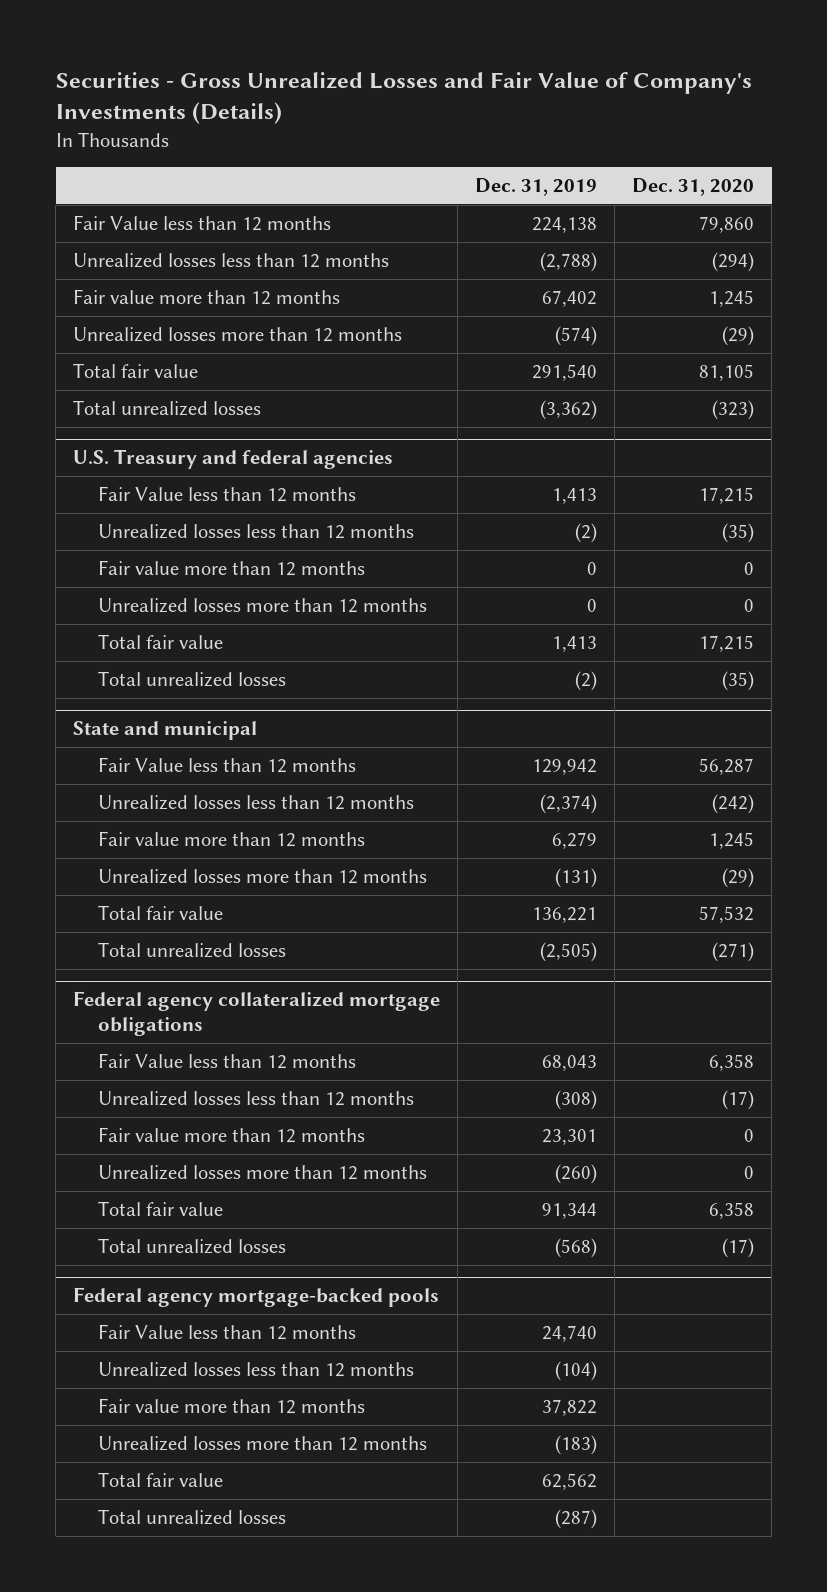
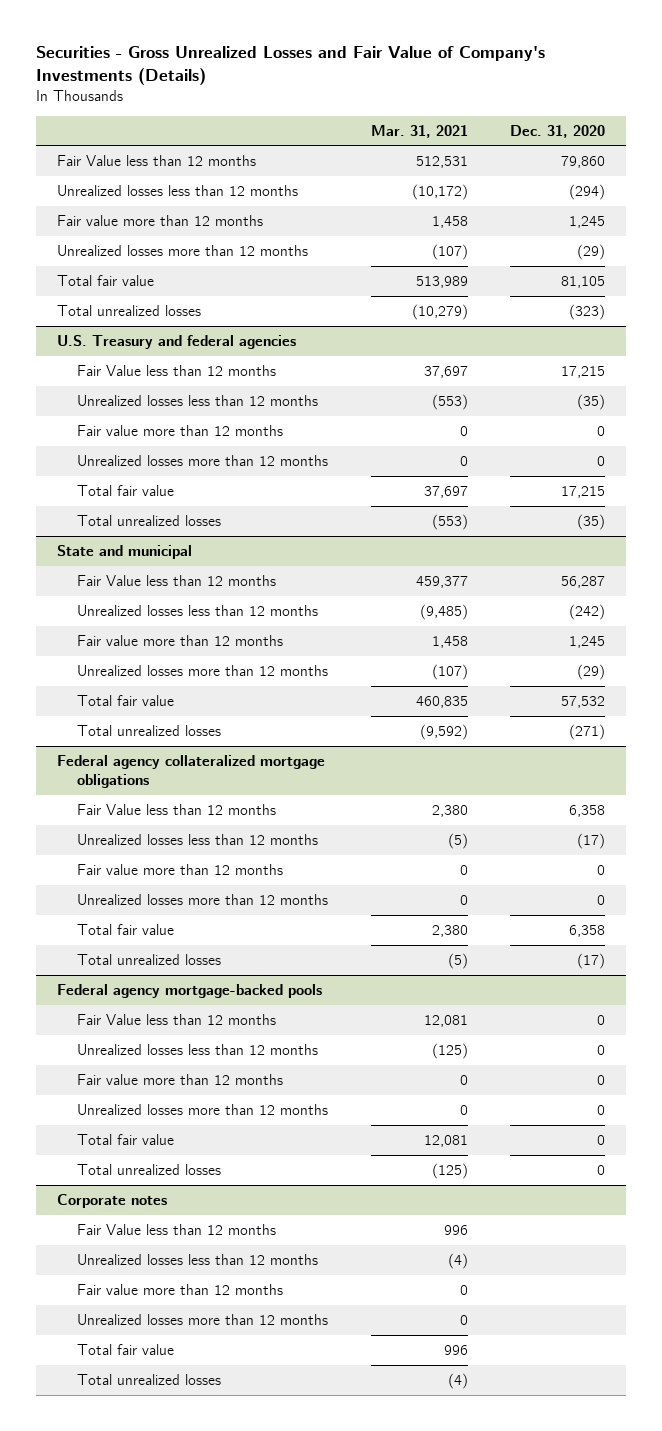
[475,178,598,197] Dec. 31, 2019 -> none
none -> [370,124,468,138] Mar. 31, 2021
none -> [76,1014,276,1026] Fair Value less than 12 months
none -> [76,1044,318,1056] Unrealized losses less than 12 months
none -> [76,1074,283,1086] Fair value more than 12 months
none -> [76,1104,328,1116] Unrealized losses more than 12 months
none -> [76,1134,174,1146] Total fair value
none -> [76,1164,221,1176] Total unrealized losses
none -> [57,1194,168,1209] Corporate notes

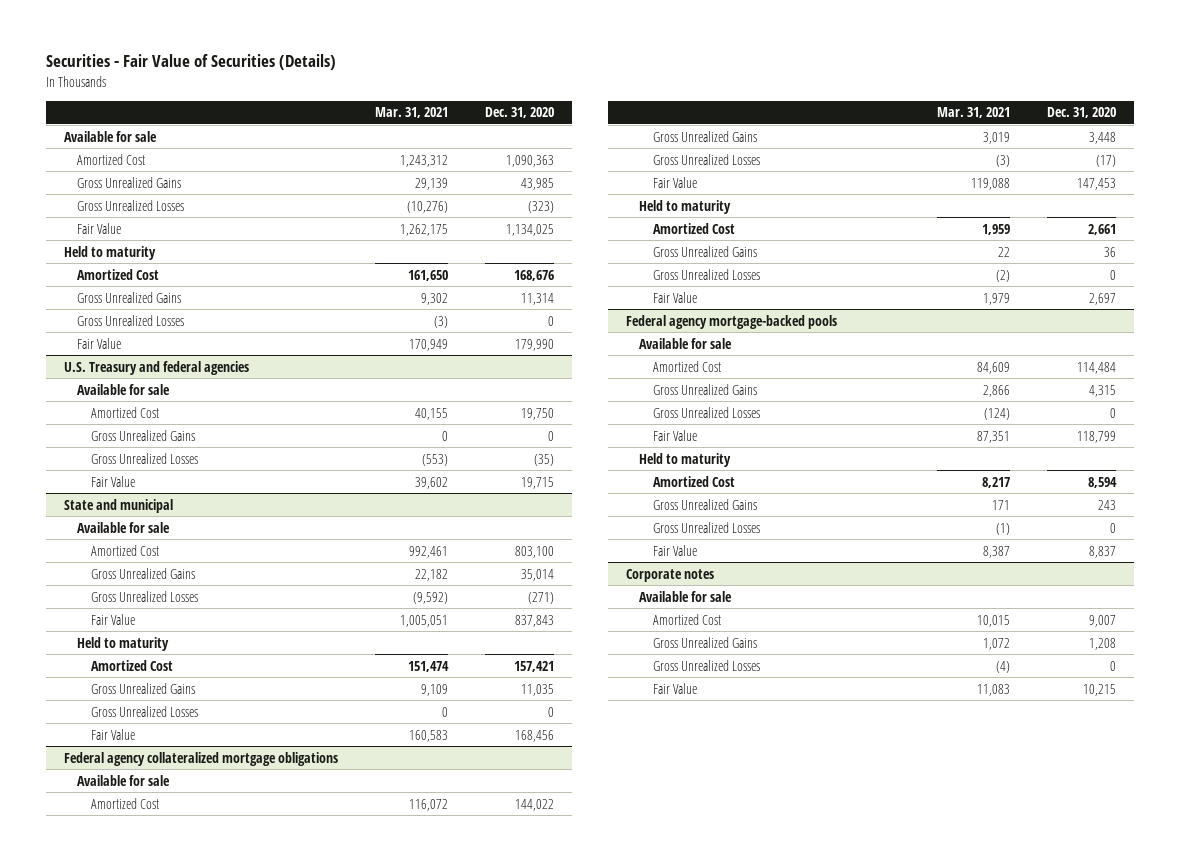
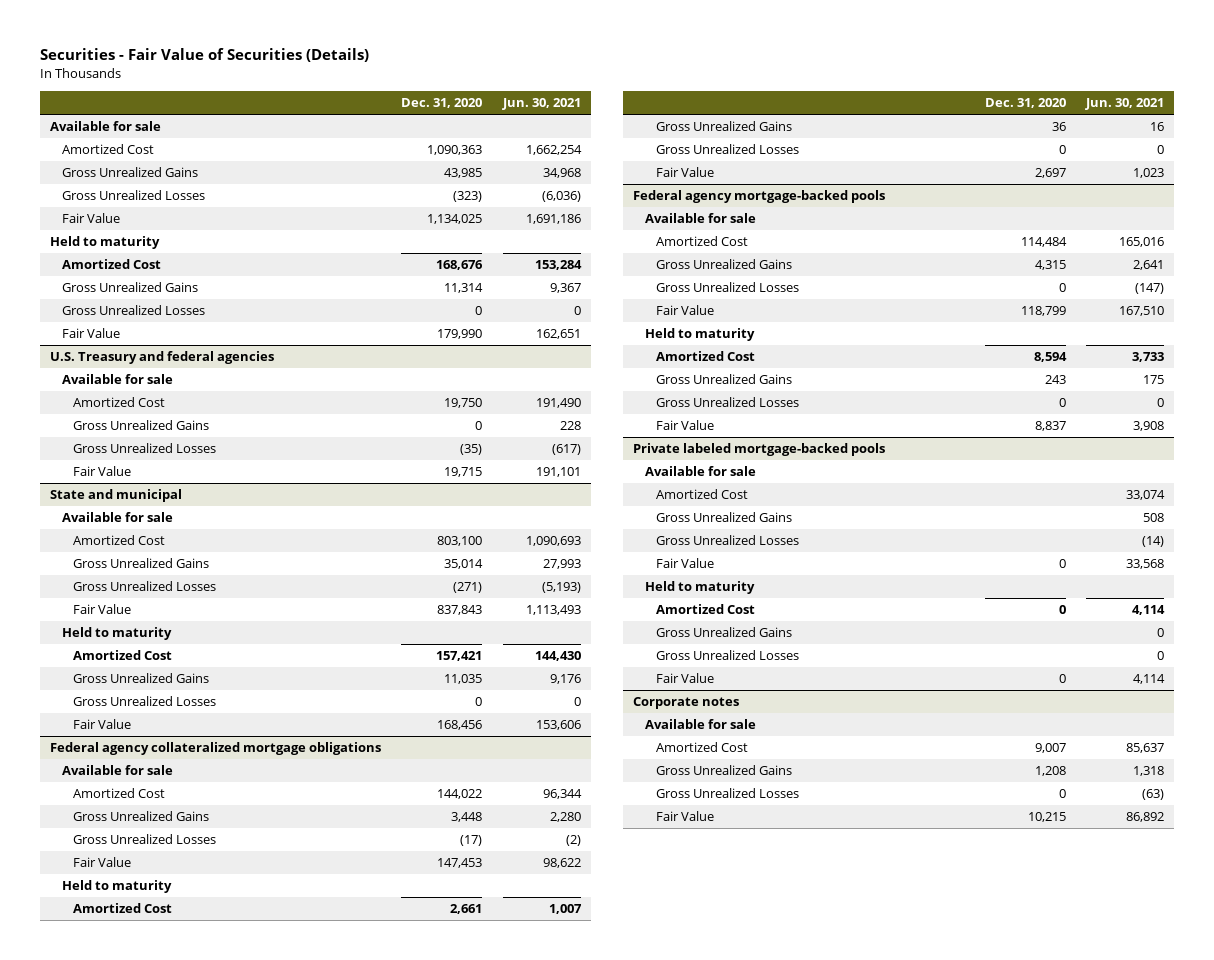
[374,107,448,119] Mar. 31, 2021 -> none
none -> [501,98,581,111] Jun. 30, 2021
none -> [633,443,886,457] Private labeled mortgage-backed pools
none -> [644,466,756,477] Available for sale
none -> [656,489,749,500] Amortized Cost
none -> [656,512,793,523] Gross Unrealized Gains
none -> [656,535,800,546] Gross Unrealized Losses
none -> [656,558,715,569] Fair Value
none -> [644,581,755,595] Held to maturity
none -> [656,604,756,615] Amortized Cost
none -> [656,627,793,638] Gross Unrealized Gains
none -> [656,650,800,661] Gross Unrealized Losses
none -> [656,673,715,684] Fair Value

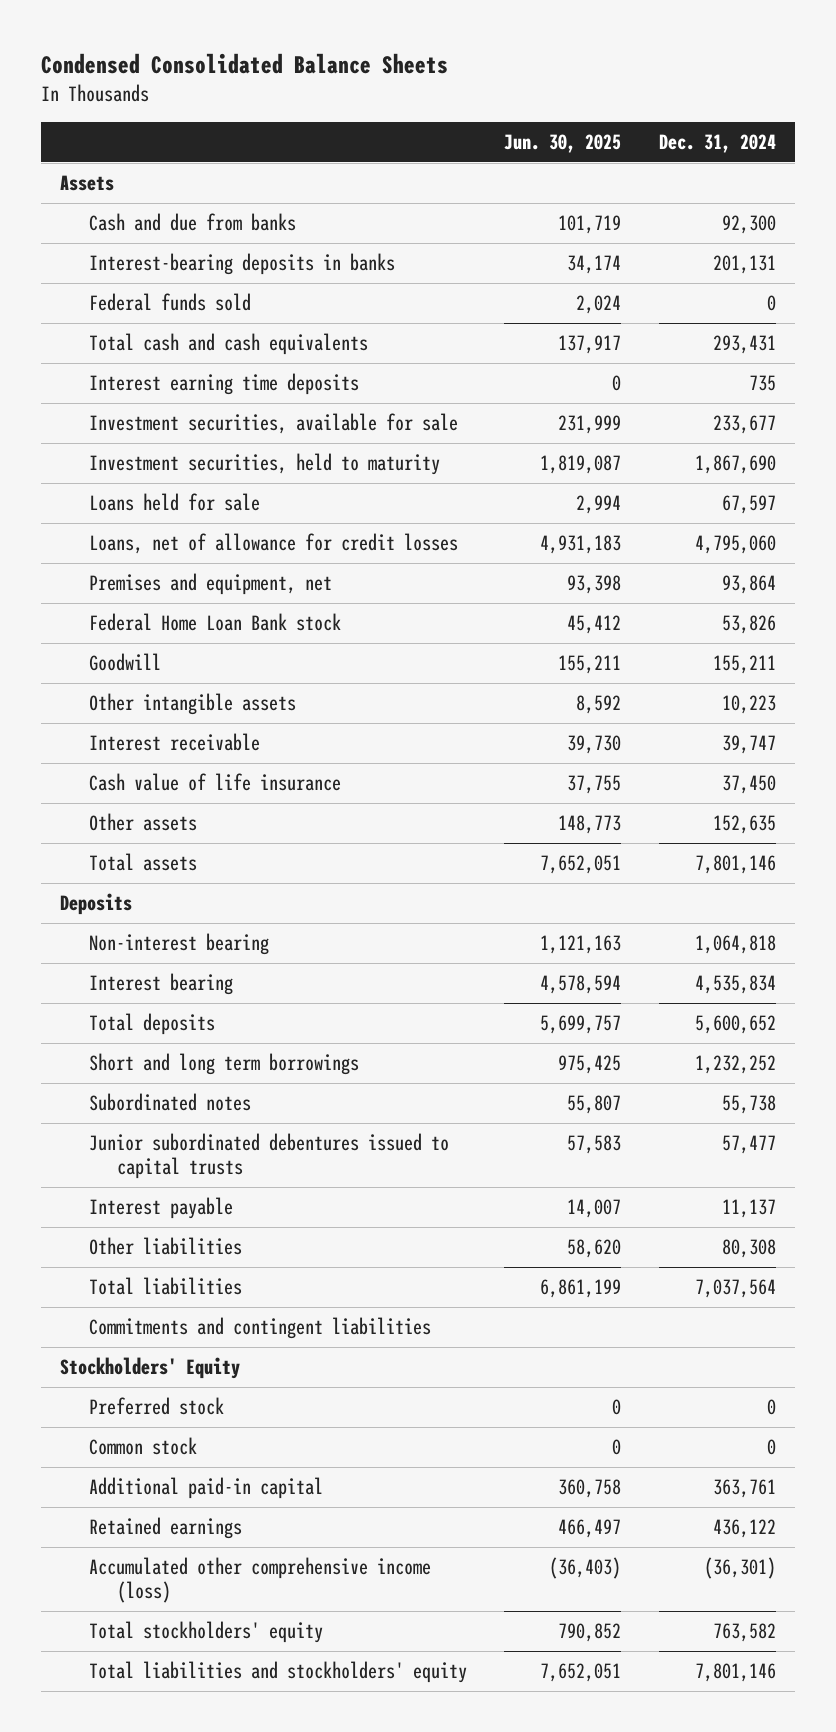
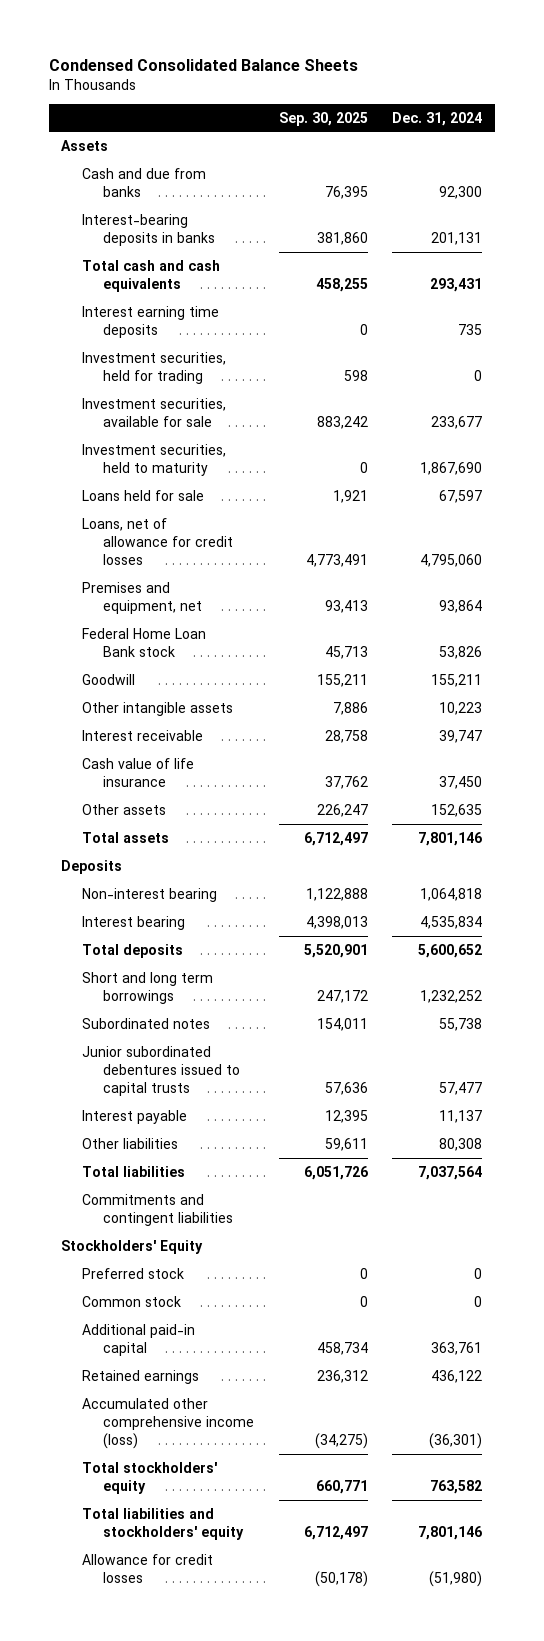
[504,134,622,154] Jun. 30, 2025 -> none
none -> [278,111,368,126] Sep. 30, 2025
[88,293,251,312] Federal funds sold -> none
none -> [82,351,227,384] Investment securities, held for trading
none -> [82,1553,214,1583] Allowance for credit losses

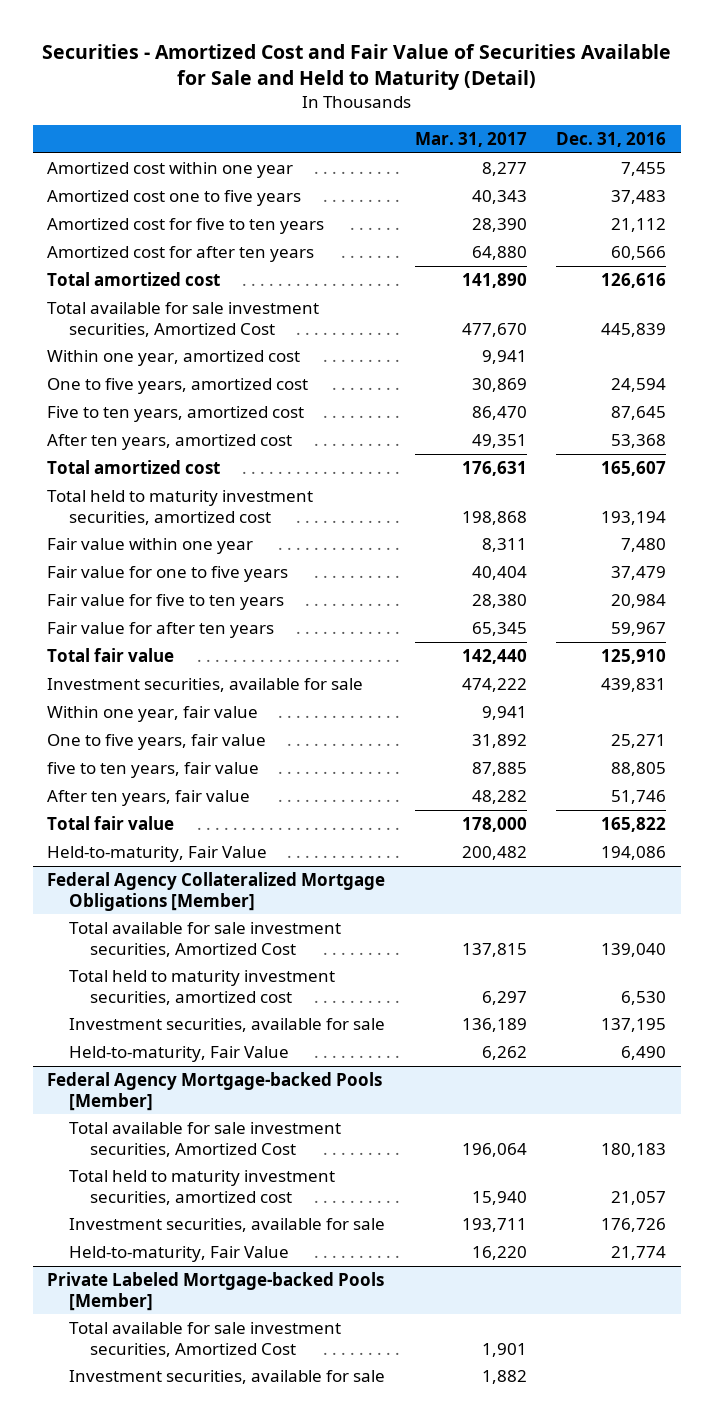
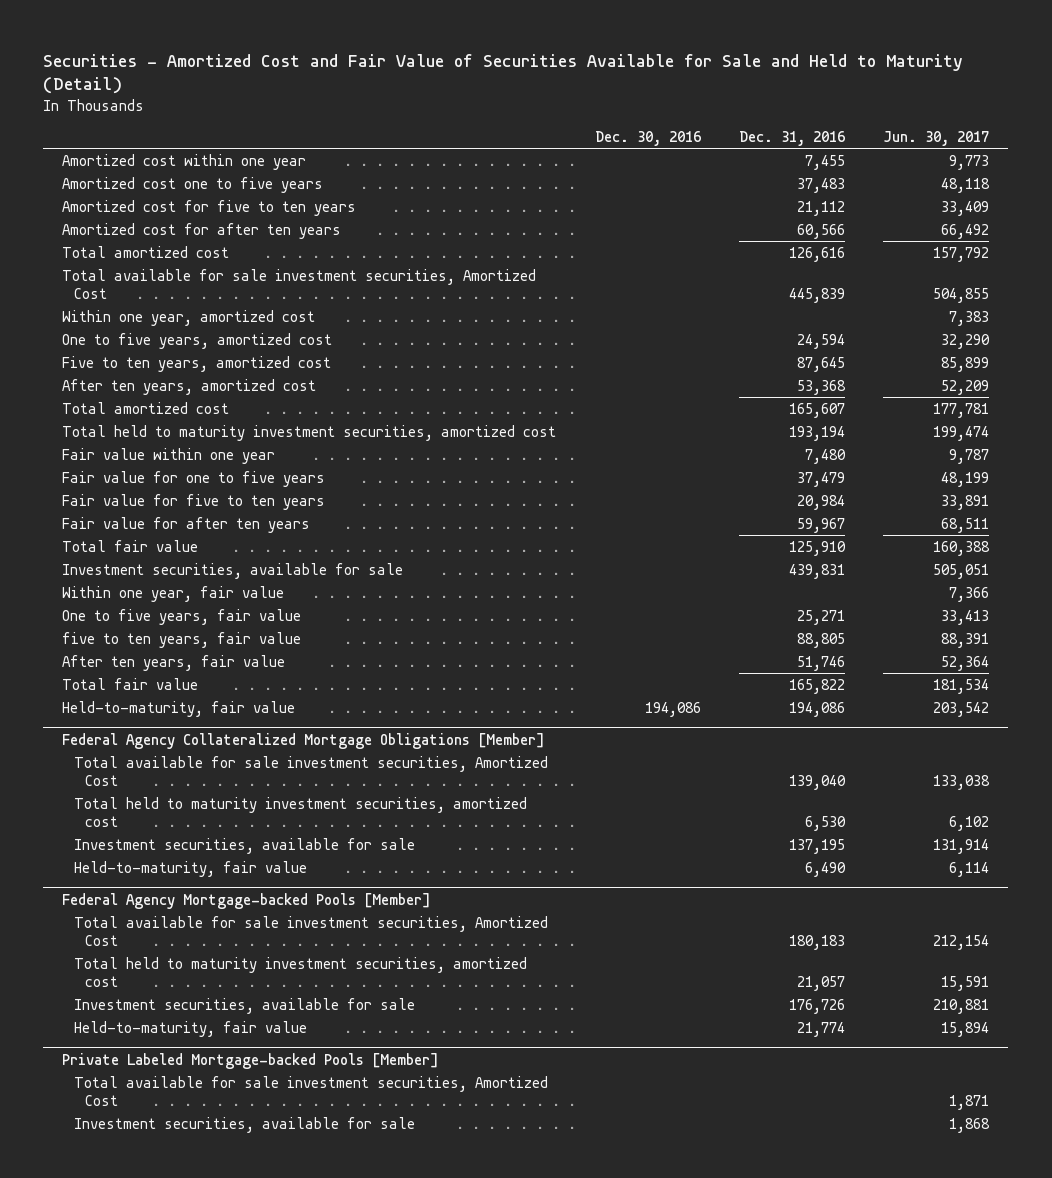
[414,131,527,147] Mar. 31, 2017 -> none
none -> [594,131,701,147] Dec. 30, 2016
none -> [883,131,990,147] Jun. 30, 2017
[47,845,268,862] Held-to-maturity, Fair Value -> [62,700,296,717] Held-to-maturity, fair value
[68,1045,289,1062] Held-to-maturity, Fair Value -> [73,860,307,877] Held-to-maturity, fair value
[68,1245,289,1262] Held-to-maturity, Fair Value -> [73,1020,307,1037] Held-to-maturity, fair value

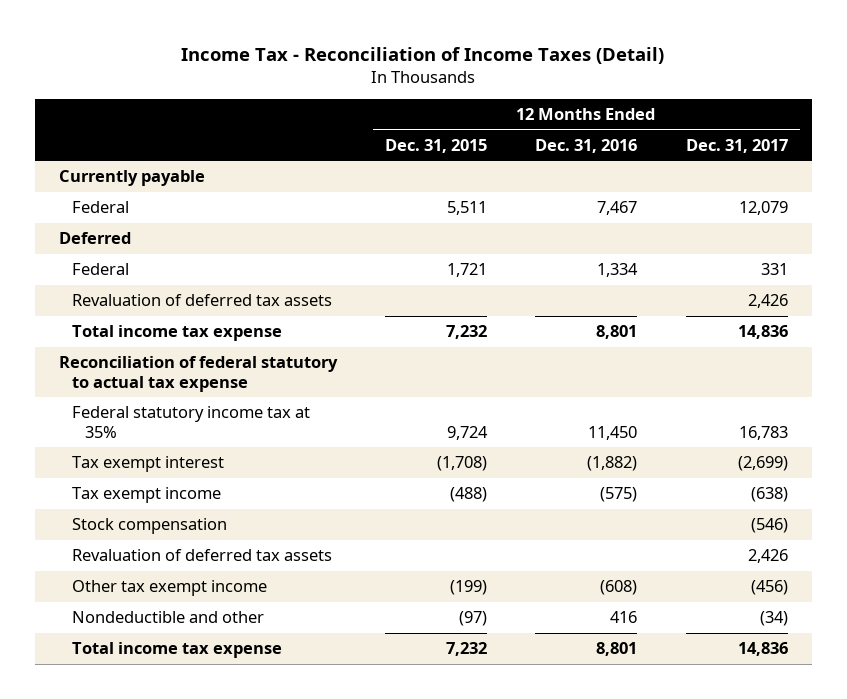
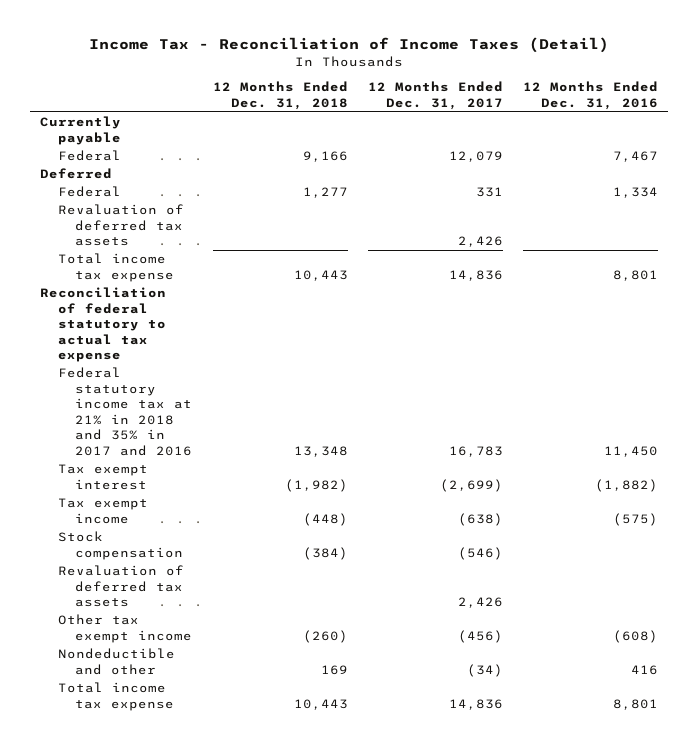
[385,138,488,153] Dec. 31, 2015 -> none
none -> [212,81,348,110] 12 Months Ended Dec. 31, 2018
[72,406,311,438] Federal statutory income tax at 35% -> [57,367,193,456] Federal statutory income tax at 21% in 2018 and 35% in 2017 and 2016

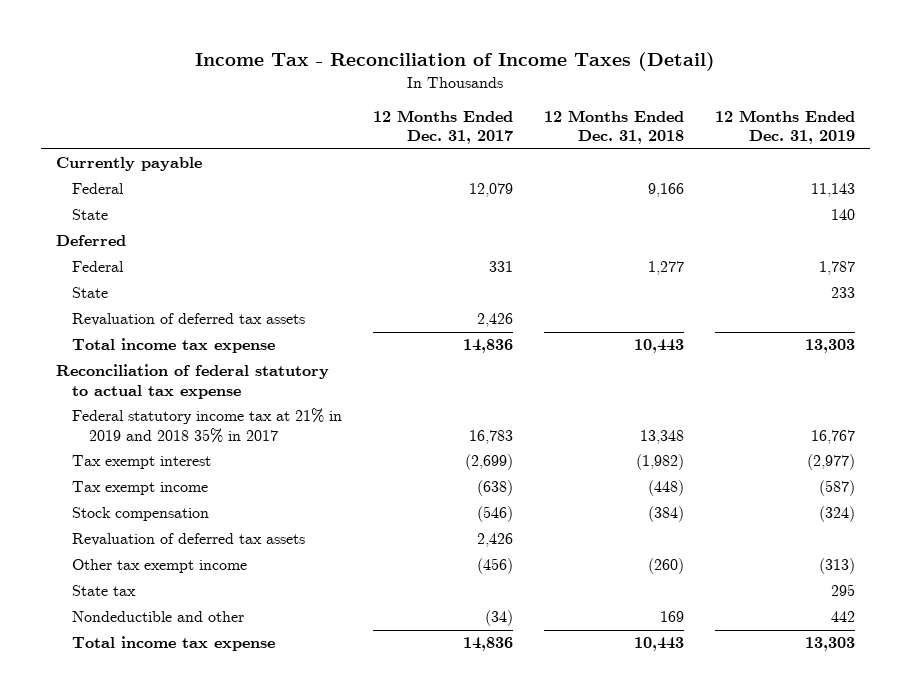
[523,81,659,110] 12 Months Ended Dec. 31, 2016 -> none
none -> [714,110,855,145] 12 Months Ended Dec. 31, 2019
none -> [72,209,109,221] State
none -> [72,287,109,299] State
[57,367,193,456] Federal statutory income tax at 21% in 2018 and 35% in 2017 and 2016 -> [72,408,343,443] Federal statutory income tax at 21% in 2019 and 2018 35% in 2017
none -> [72,585,137,597] State tax

